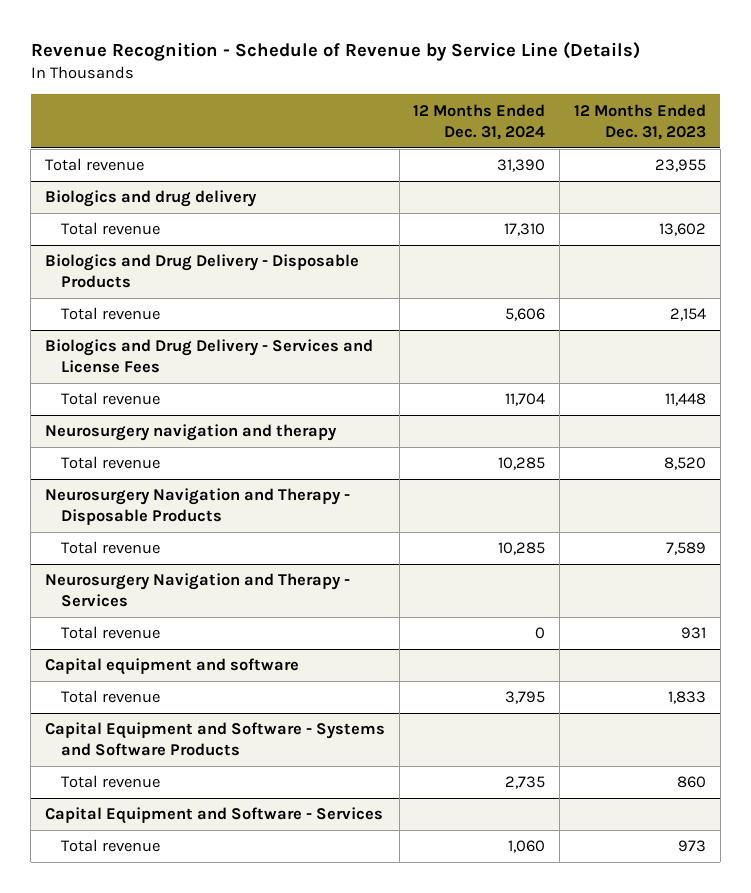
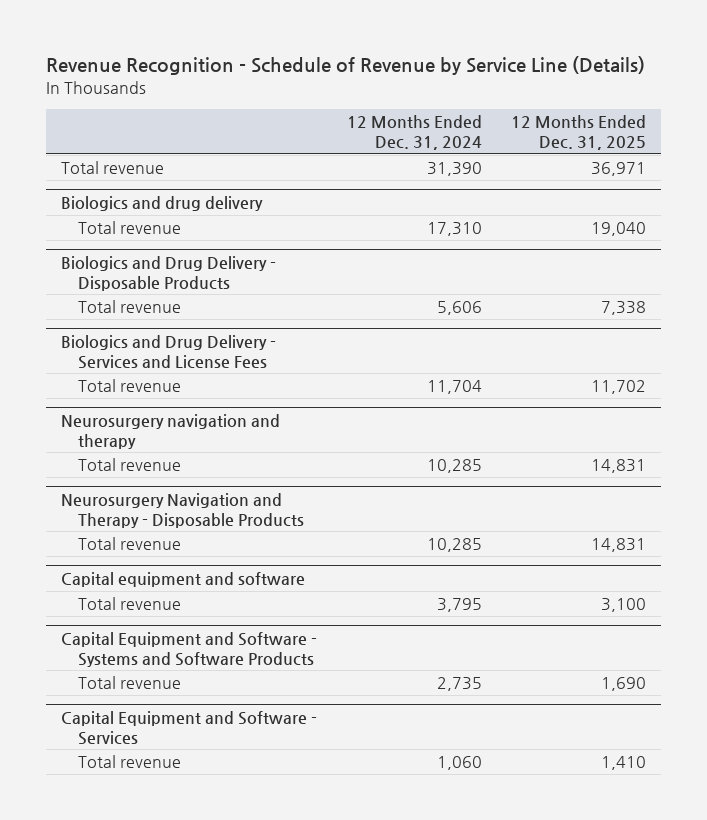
[573,103,706,140] 12 Months Ended Dec. 31, 2023 -> none
none -> [511,114,647,150] 12 Months Ended Dec. 31, 2025
[44,573,350,608] Neurosurgery Navigation and Therapy - Services -> none
[61,626,161,640] Total revenue -> none

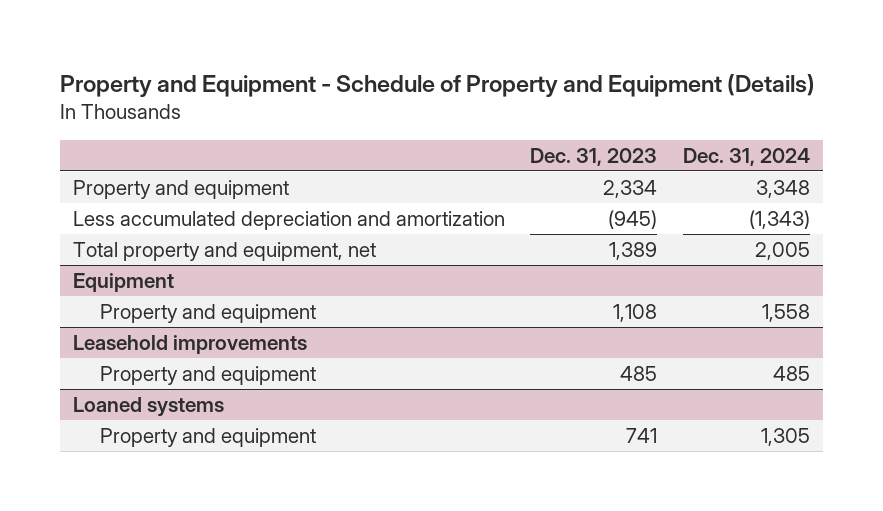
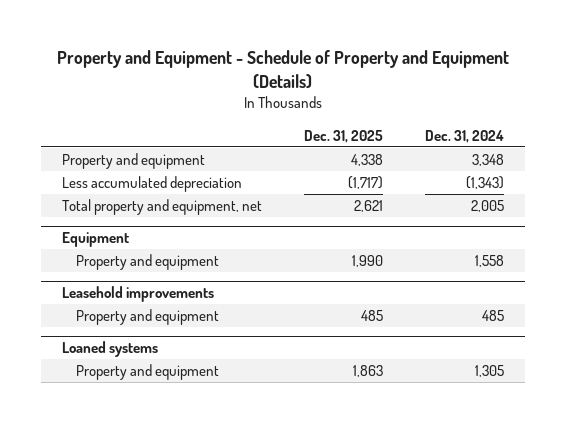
[530,147,658,166] Dec. 31, 2023 -> none
none -> [303,129,383,143] Dec. 31, 2025
[72,211,505,231] Less accumulated depreciation and amortization -> [61,176,242,193] Less accumulated depreciation

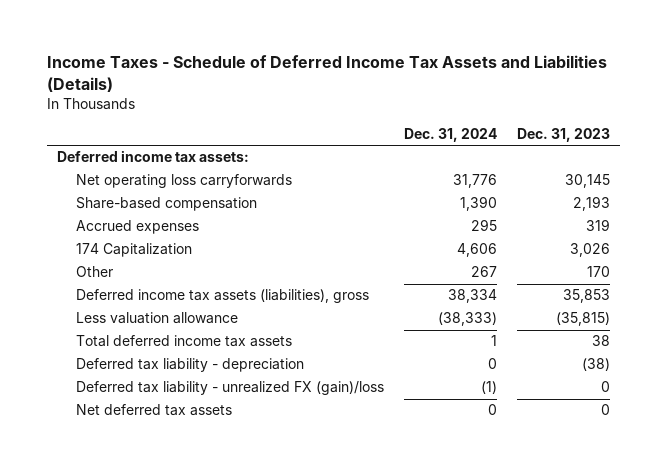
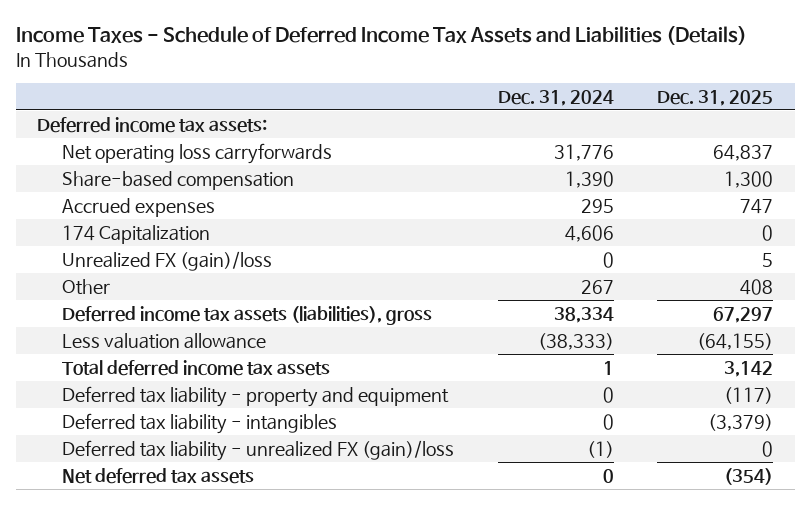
[516,127,610,142] Dec. 31, 2023 -> none
none -> [657,89,774,106] Dec. 31, 2025
none -> [62,250,273,271] Unrealized FX (gain)/loss
none -> [62,385,450,407] Deferred tax liability - property and equipment
[75,358,304,373] Deferred tax liability - depreciation -> [62,412,338,434] Deferred tax liability - intangibles

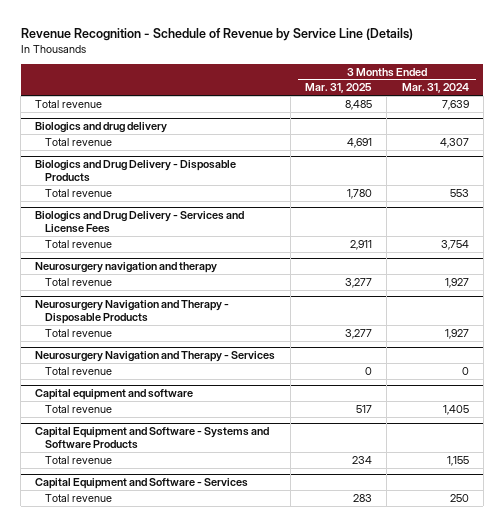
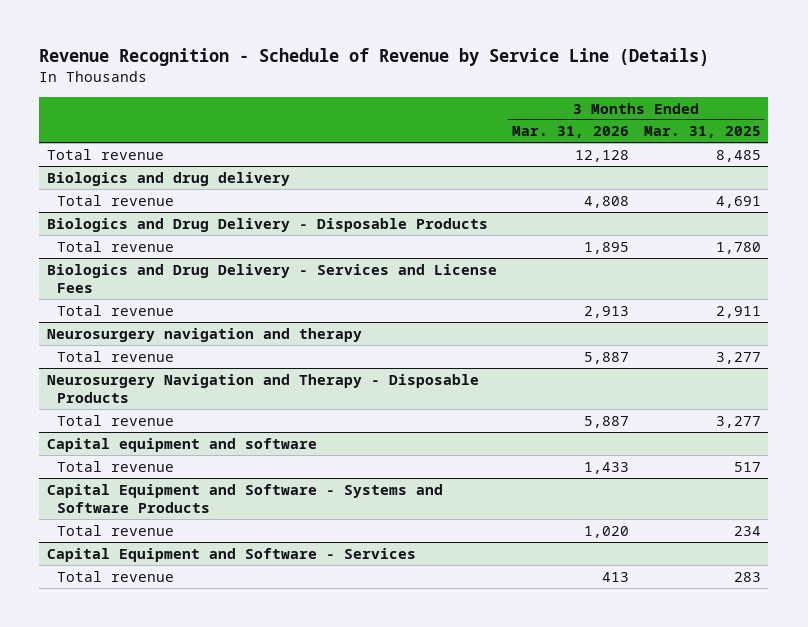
[401,83,469,94] Mar. 31, 2024 -> none
none -> [511,126,629,139] Mar. 31, 2026
[35,351,276,363] Neurosurgery Navigation and Therapy - Services -> none
[44,366,112,375] Total revenue -> none

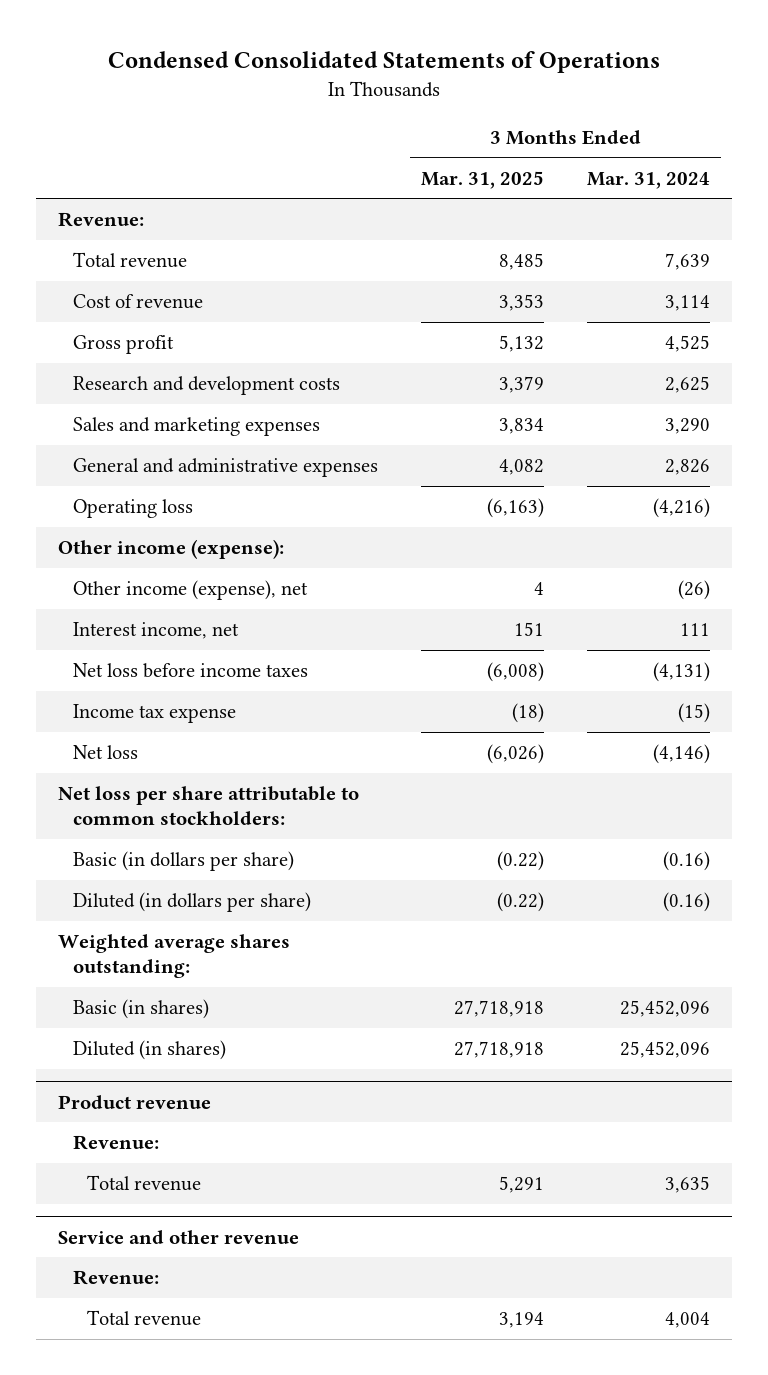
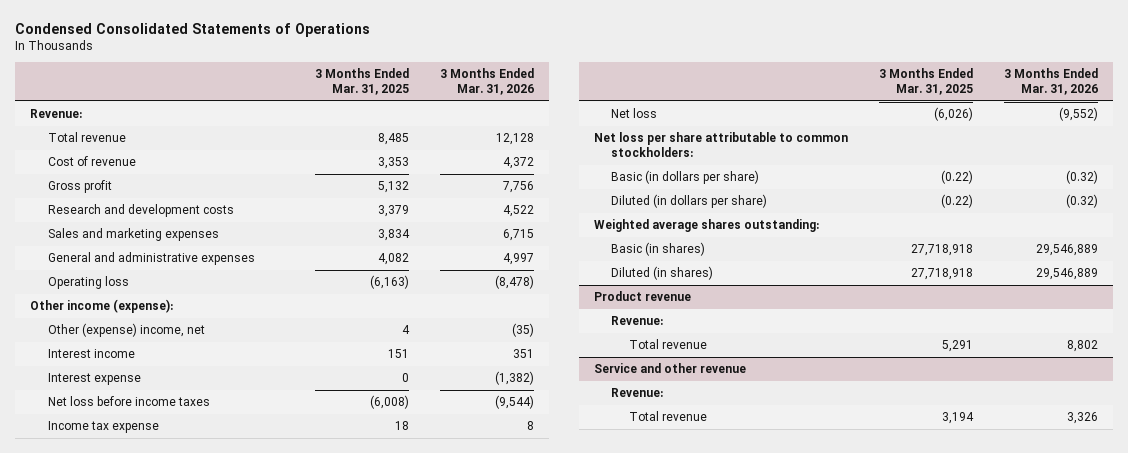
[587,171,711,189] Mar. 31, 2024 -> none
none -> [439,67,534,95] 3 Months Ended Mar. 31, 2026
[72,580,308,601] Other income (expense), net -> [47,323,205,338] Other (expense) income, net
[72,622,239,640] Interest income, net -> [47,349,135,359] Interest income
none -> [47,373,141,386] Interest expense
[511,703,544,724] (18) -> [395,421,410,431] 18

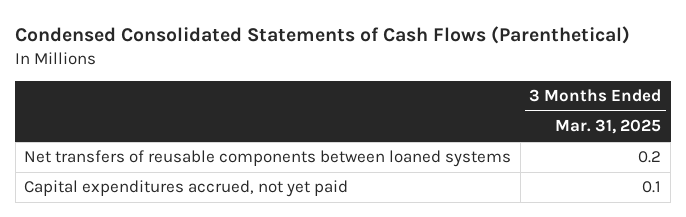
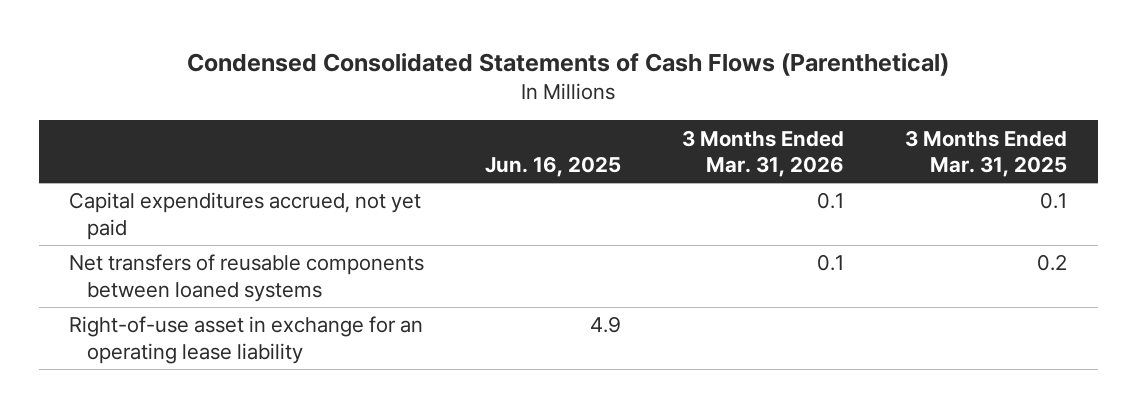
none -> [485,155,622,177] Jun. 16, 2025
none -> [682,129,845,177] 3 Months Ended Mar. 31, 2026
[24,150,512,168] Net transfers of reusable components between loaned systems -> [69,254,425,302] Net transfers of reusable components between loaned systems
none -> [69,316,424,364] Right-of-use asset in exchange for an operating lease liability

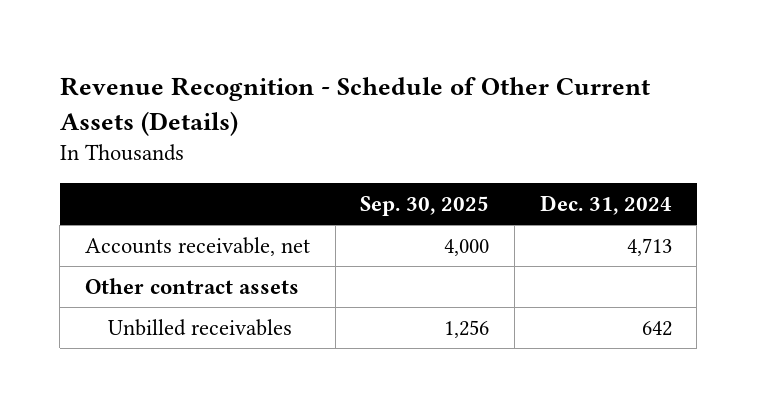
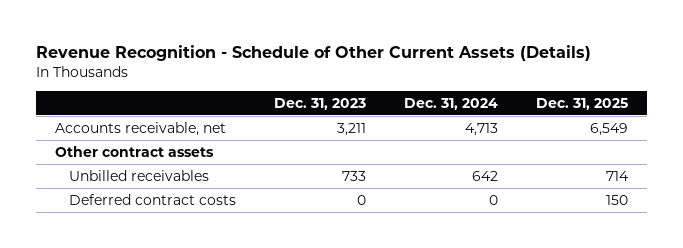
[360,195,490,216] Sep. 30, 2025 -> none
none -> [274,97,367,110] Dec. 31, 2023
none -> [535,97,628,110] Dec. 31, 2025
none -> [69,193,237,205] Deferred contract costs

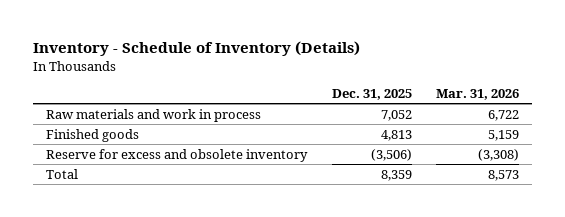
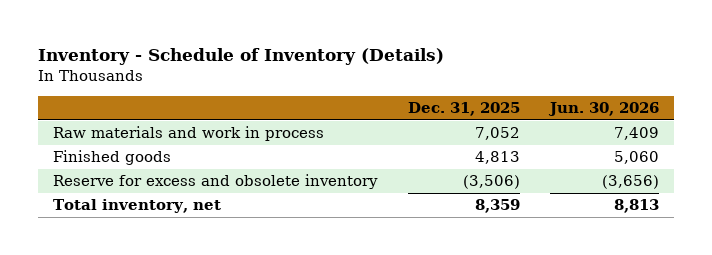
[436,89,520,101] Mar. 31, 2026 -> none
none -> [547,102,659,117] Jun. 30, 2026
[45,168,78,179] Total -> [53,199,222,214] Total inventory, net

